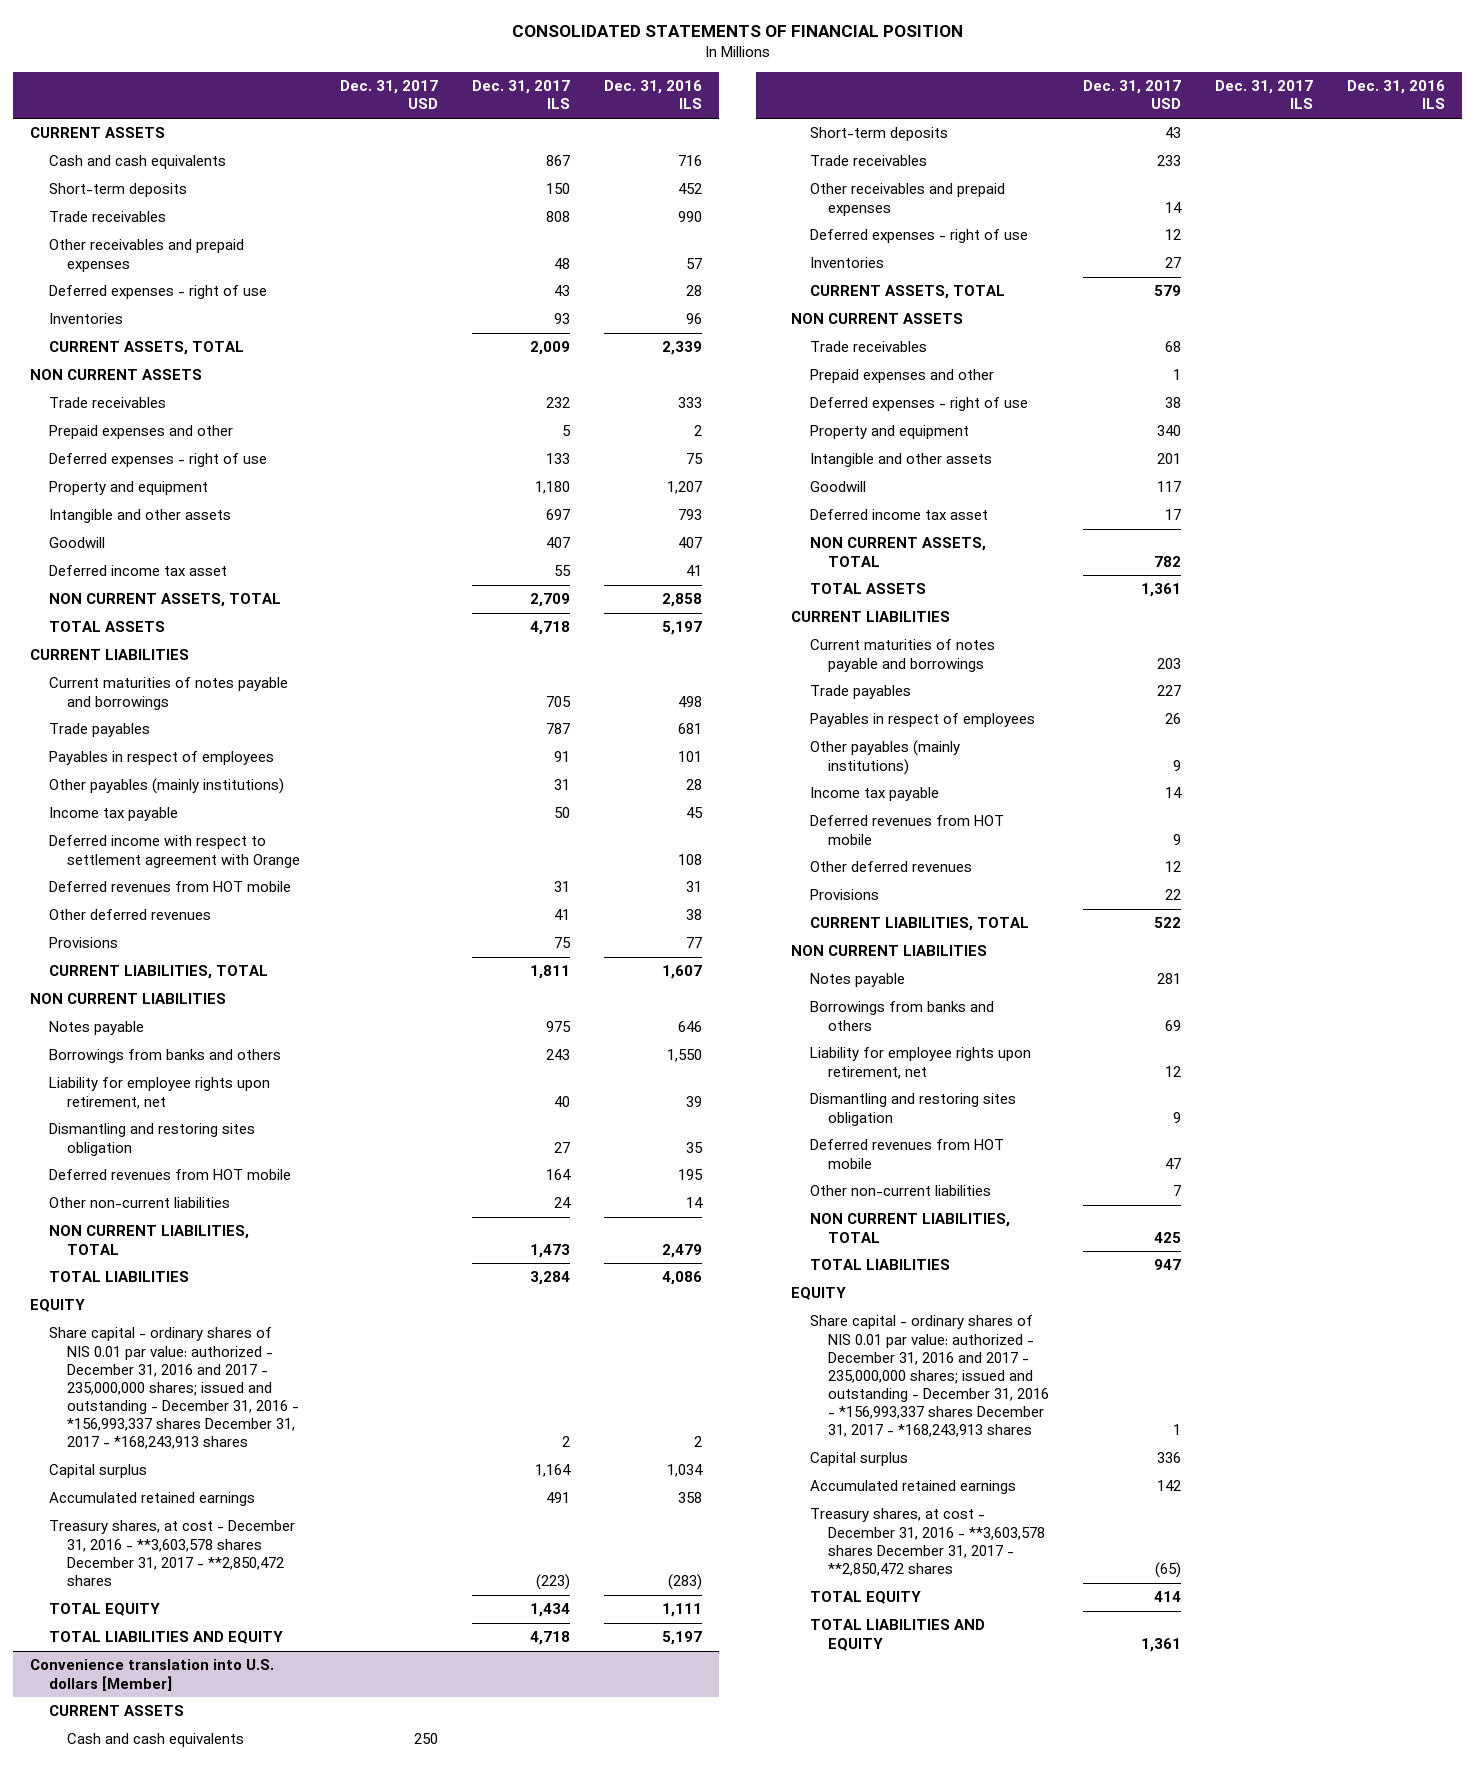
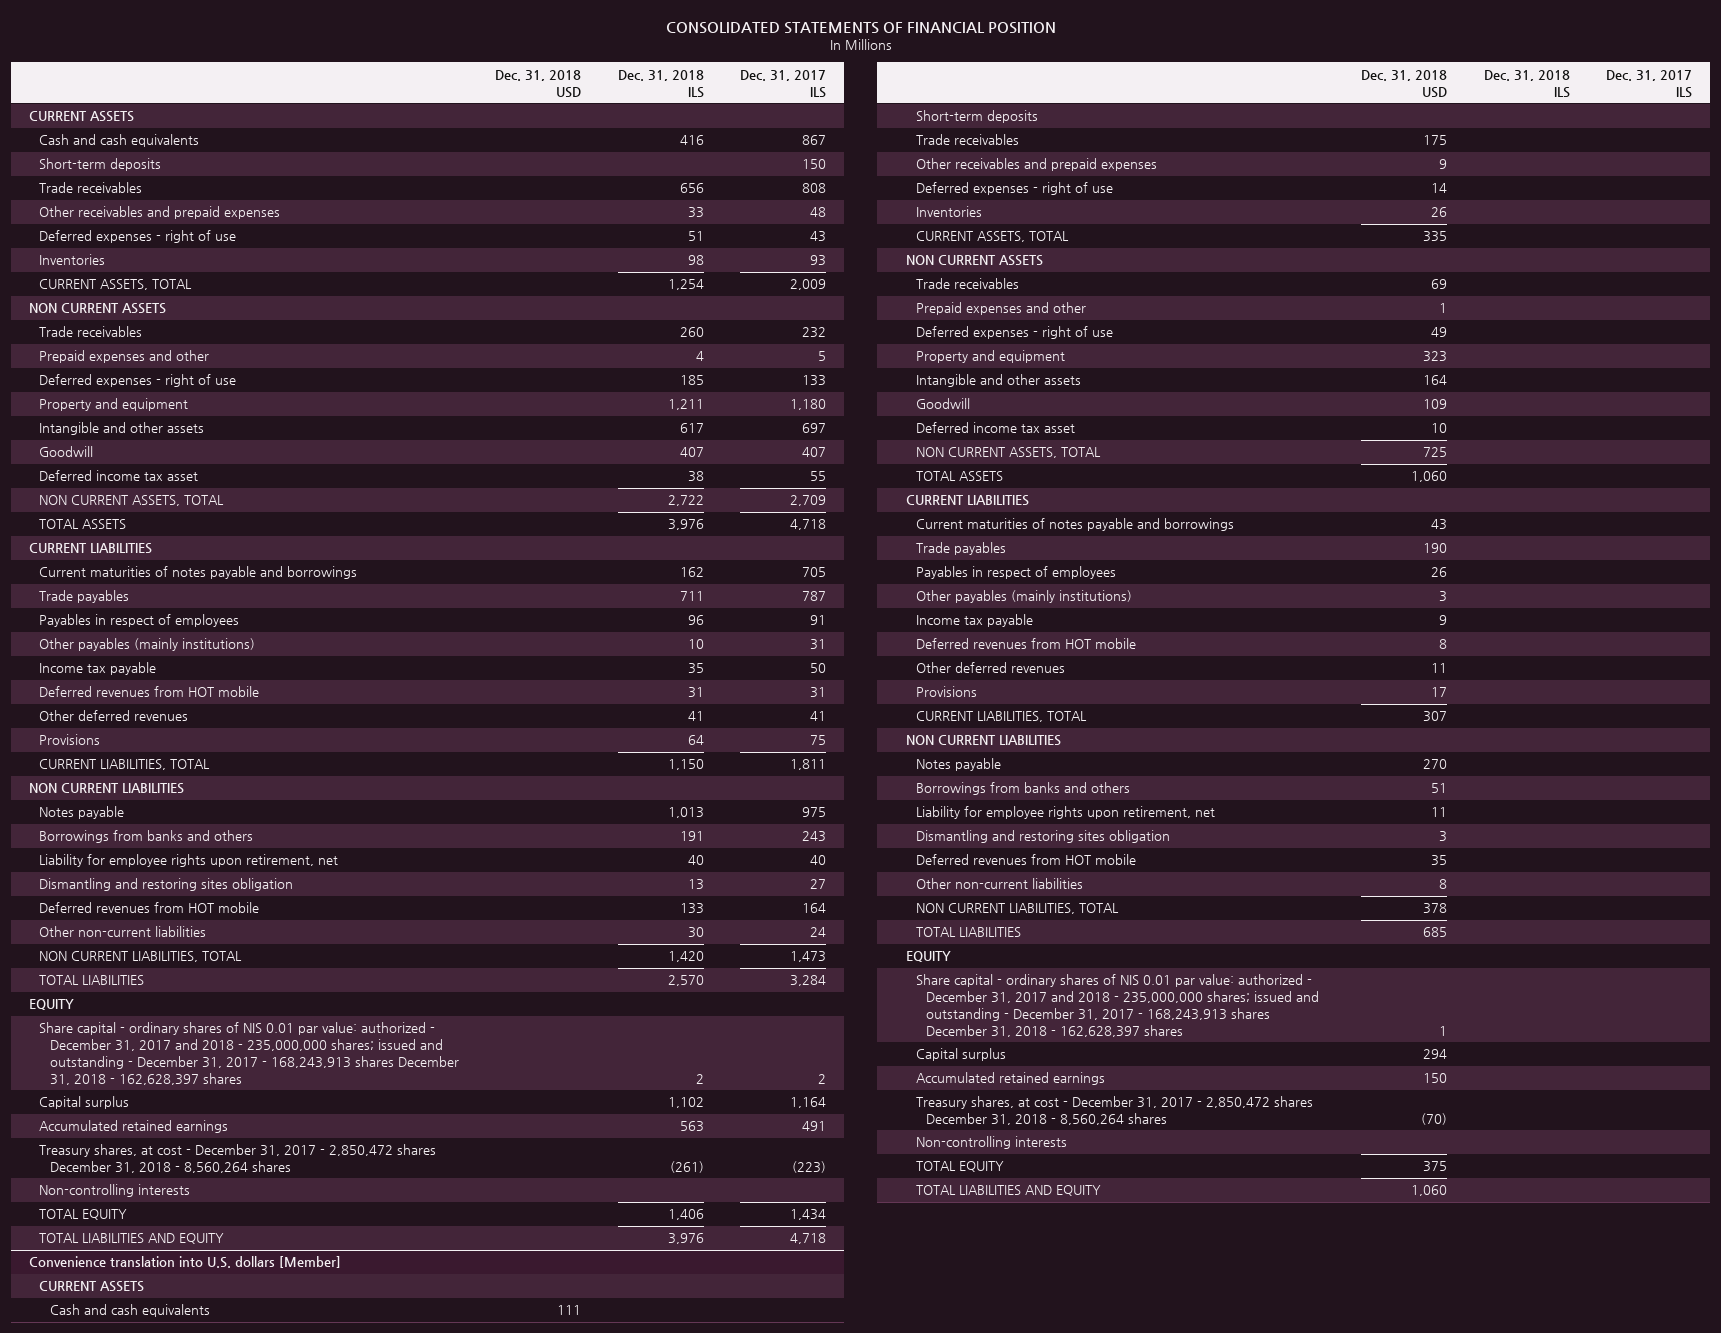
[339,80,438,110] Dec. 31, 2017 USD -> none
[603,80,702,110] Dec. 31, 2016 ILS -> none
none -> [495,69,582,98] Dec. 31, 2018 USD
none -> [617,69,704,98] Dec. 31, 2018 ILS
[48,835,300,868] Deferred income with respect to settlement agreement with Orange -> none
[48,1327,299,1450] Share capital - ordinary shares of NIS 0.01 par value: authorized - December 31, 2016 and 2017 - 235,000,000 shares; issued and outstanding - December 31, 2016 - *156,993,337 shares December 31, 2017 - *168,243,913 shares -> [39,1022,459,1085] Share capital - ordinary shares of NIS 0.01 par value: authorized - December 31, 2017 and 2018 - 235,000,000 shares; issued and outstanding - December 31, 2017 - 168,243,913 shares December 31, 2018 - 162,628,397 shares
[48,1520,295,1586] Treasury shares, at cost - December 31, 2016 - **3,603,578 shares December 31, 2017 - **2,850,472 shares -> [39,1144,437,1174] Treasury shares, at cost - December 31, 2017 - 2,850,472 shares December 31, 2018 - 8,560,264 shares
none -> [39,1184,191,1198] Non-controlling interests
[809,1315,1049,1438] Share capital - ordinary shares of NIS 0.01 par value: authorized - December 31, 2016 and 2017 - 235,000,000 shares; issued and outstanding - December 31, 2016 - *156,993,337 shares December 31, 2017 - *168,243,913 shares -> [915,974,1319,1037] Share capital - ordinary shares of NIS 0.01 par value: authorized - December 31, 2017 and 2018 - 235,000,000 shares; issued and outstanding - December 31, 2017 - 168,243,913 shares December 31, 2018 - 162,628,397 shares
[809,1508,1045,1576] Treasury shares, at cost - December 31, 2016 - **3,603,578 shares December 31, 2017 - **2,850,472 shares -> [915,1096,1313,1126] Treasury shares, at cost - December 31, 2017 - 2,850,472 shares December 31, 2018 - 8,560,264 shares
none -> [915,1136,1067,1150] Non-controlling interests

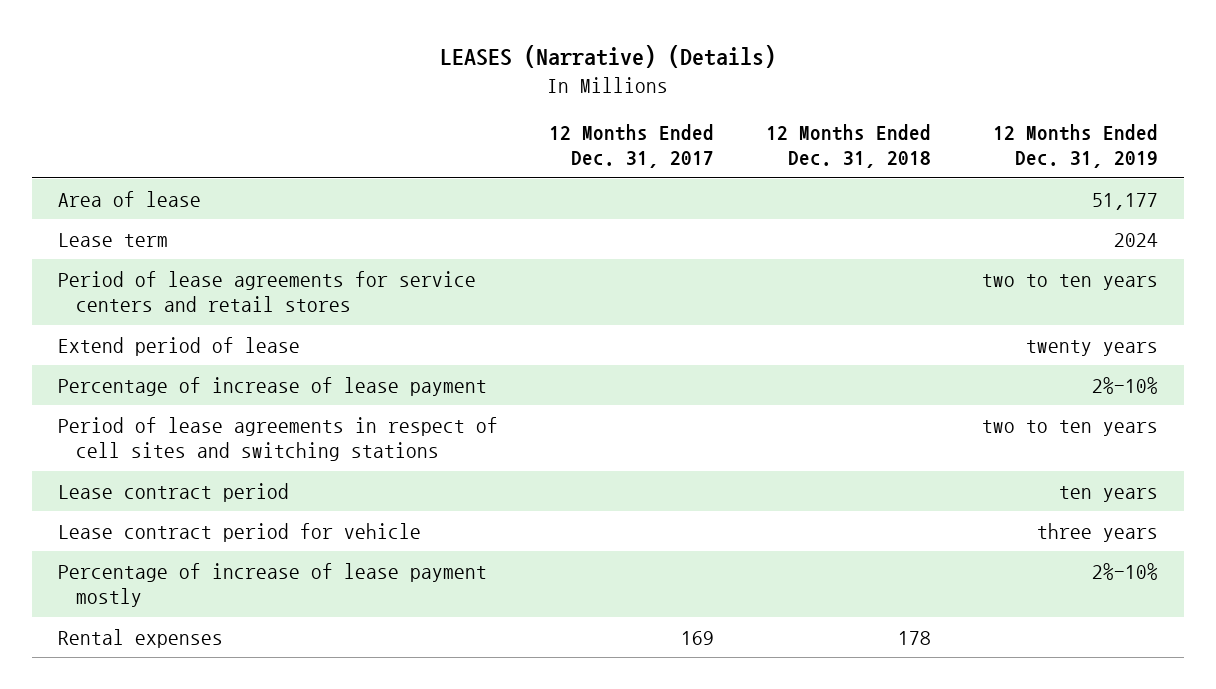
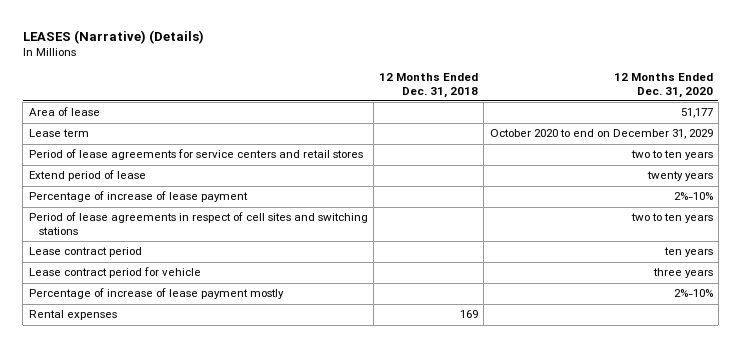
[549,123,715,169] 12 Months Ended Dec. 31, 2017 -> none
[992,123,1158,169] 12 Months Ended Dec. 31, 2019 -> none
none -> [613,73,713,98] 12 Months Ended Dec. 31, 2020
[897,630,931,645] 178 -> [460,310,479,319] 169

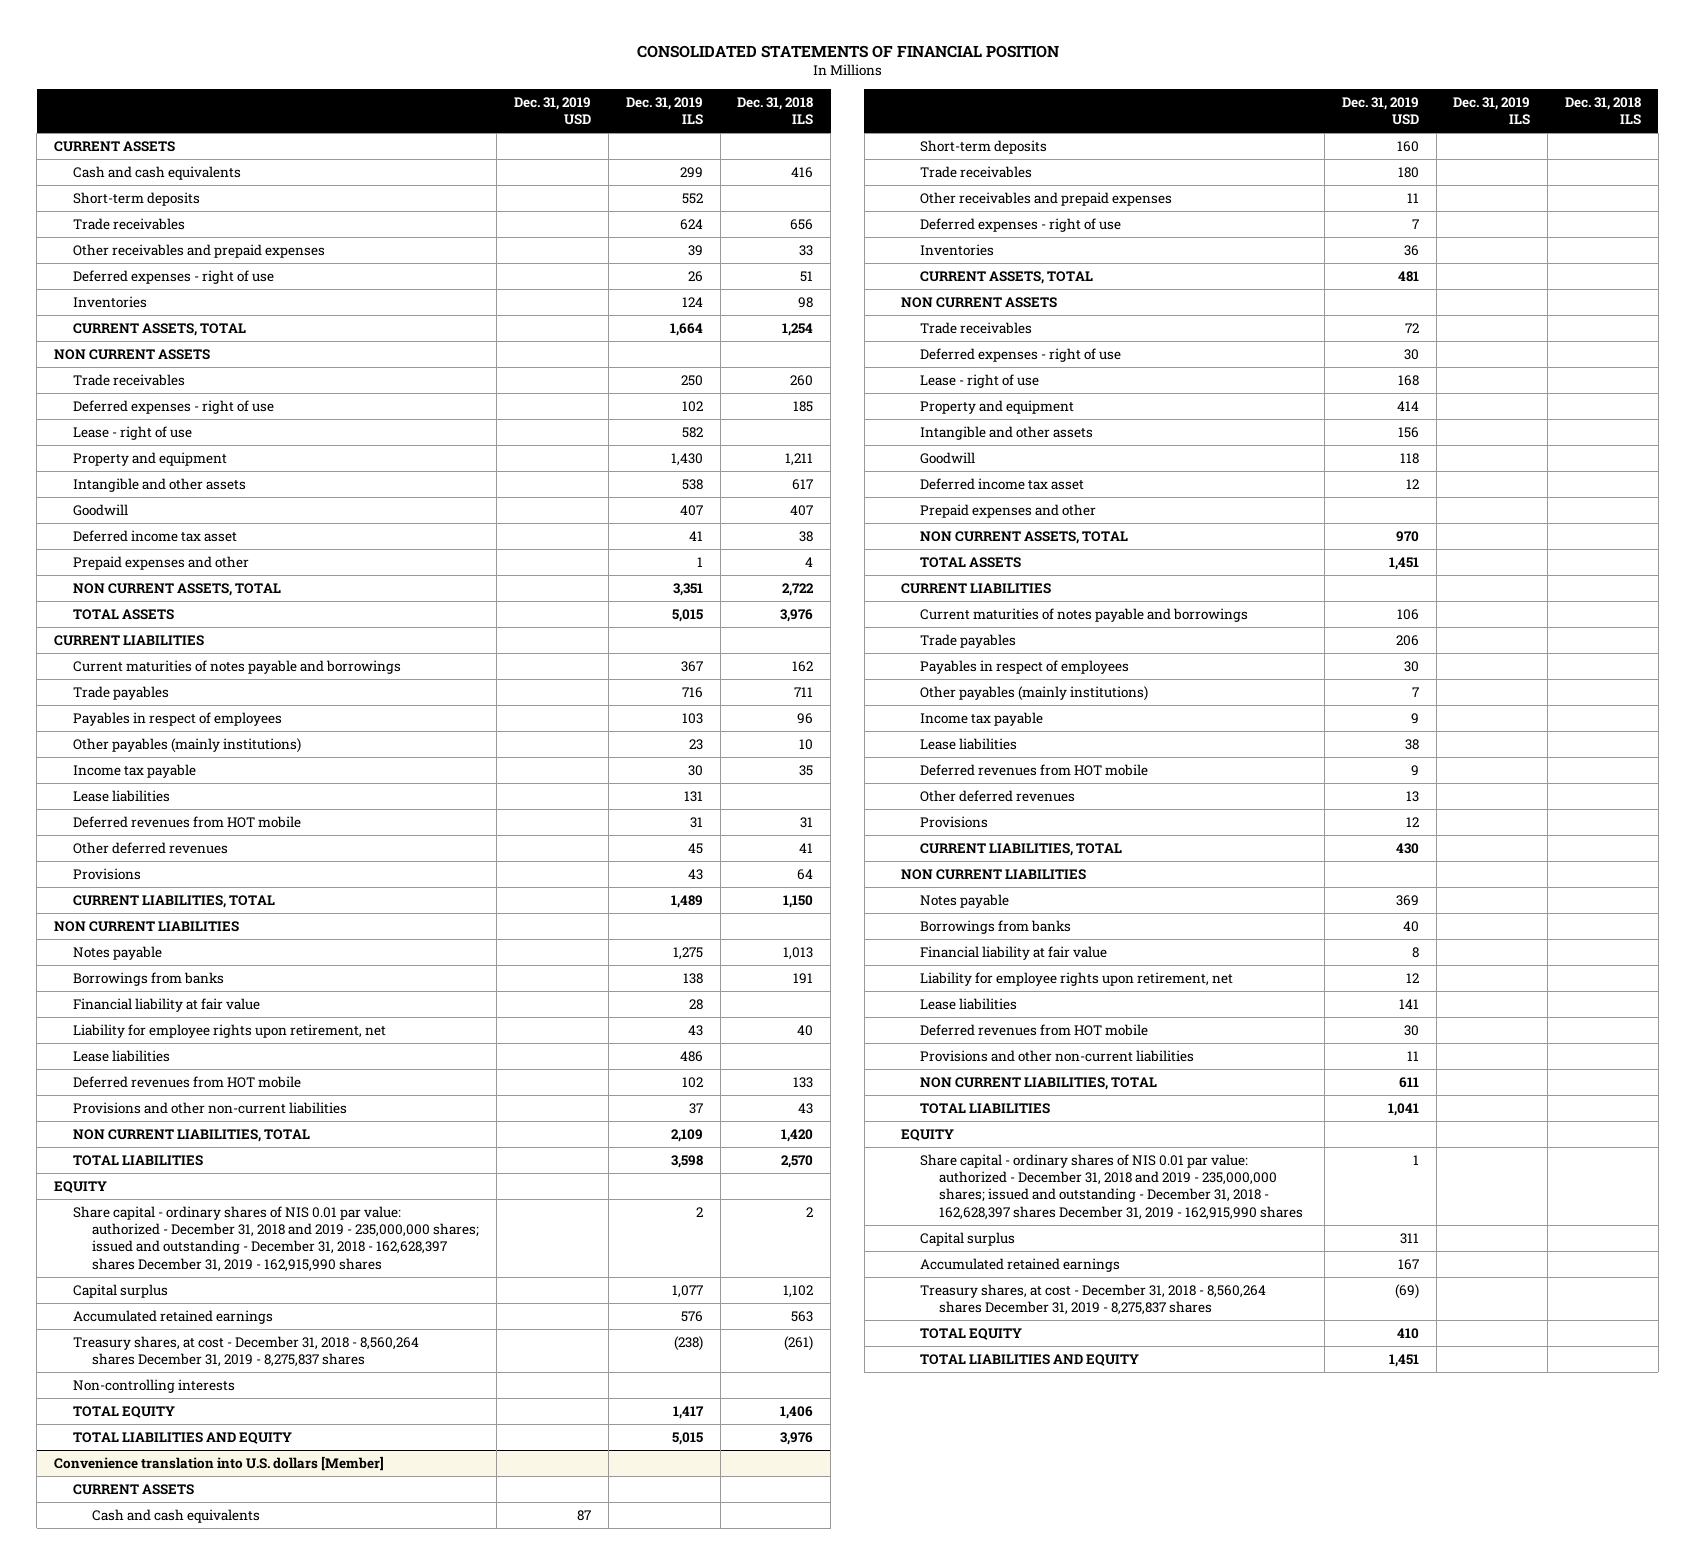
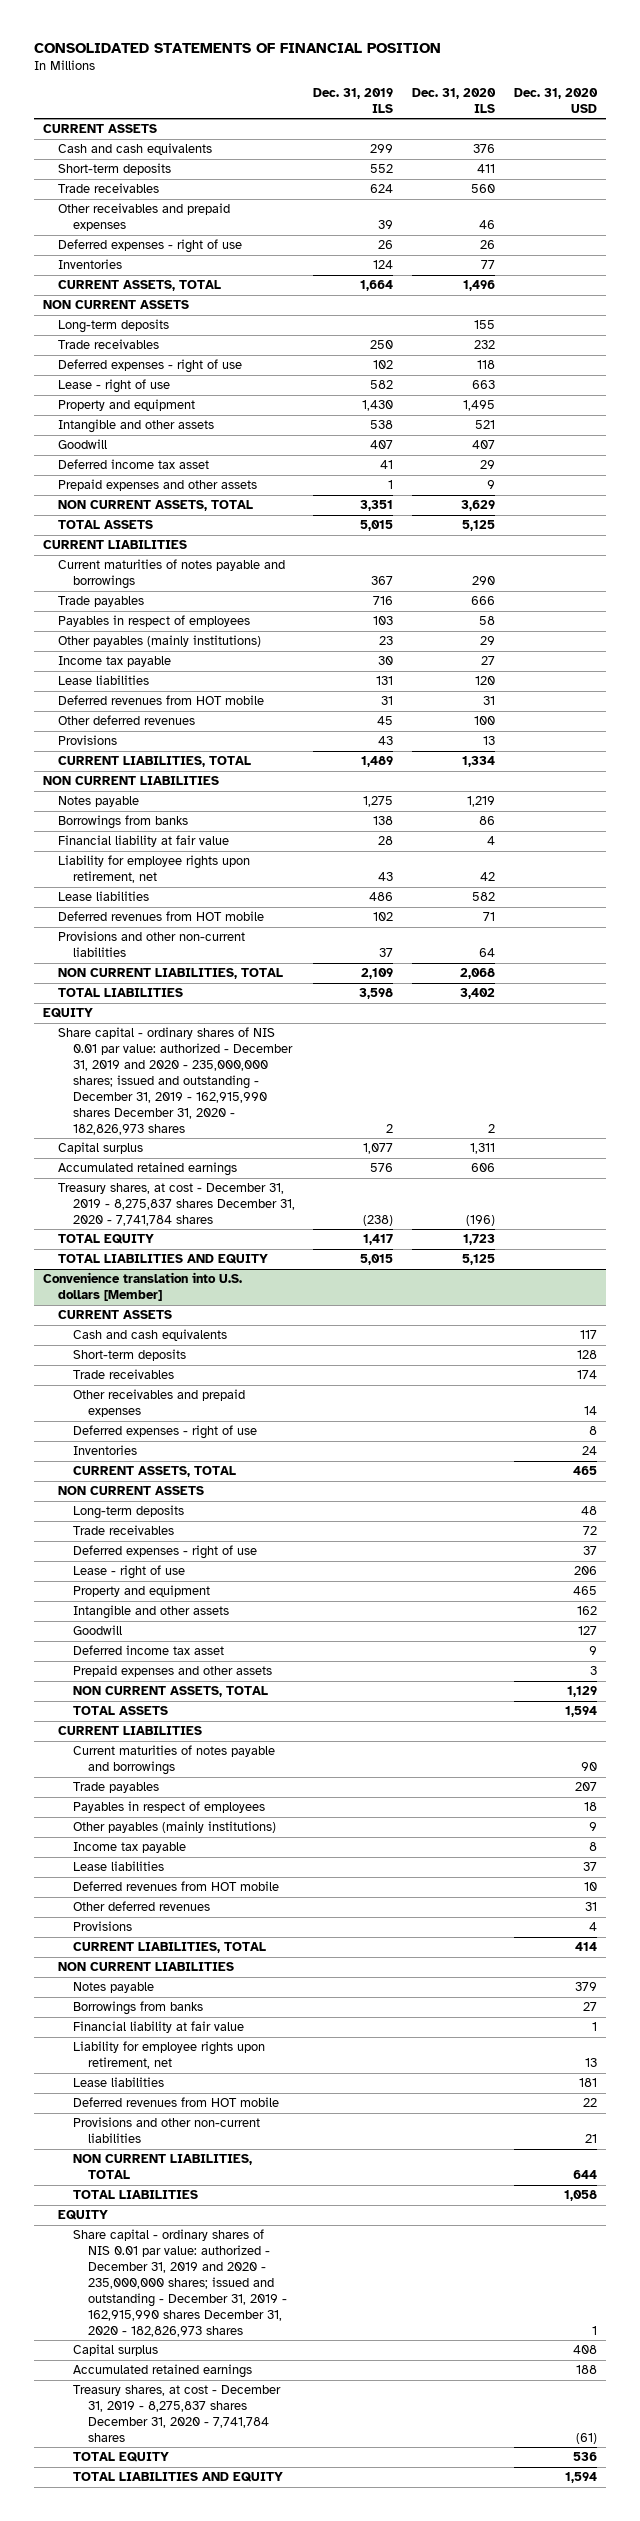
[514,96,592,125] Dec. 31, 2019 USD -> none
[737,96,814,125] Dec. 31, 2018 ILS -> none
none -> [412,87,497,113] Dec. 31, 2020 ILS
none -> [513,87,598,113] Dec. 31, 2020 USD
none -> [57,319,169,334] Long-term deposits
[73,555,250,570] Prepaid expenses and other -> [57,479,257,492] Prepaid expenses and other assets
[73,1205,480,1272] Share capital - ordinary shares of NIS 0.01 par value: authorized - December 31, 2018 and 2019 - 235,000,000 shares; issued and outstanding - December 31, 2018 - 162,628,397 shares December 31, 2019 - 162,915,990 shares -> [57,1027,293,1135] Share capital - ordinary shares of NIS 0.01 par value: authorized - December 31, 2019 and 2020 - 235,000,000 shares; issued and outstanding - December 31, 2019 - 162,915,990 shares December 31, 2020 - 182,826,973 shares
[73,1378,236,1393] Non-controlling interests -> none
[73,1335,420,1368] Treasury shares, at cost - December 31, 2018 - 8,560,264 shares December 31, 2019 - 8,275,837 shares -> [57,1183,295,1226] Treasury shares, at cost - December 31, 2019 - 8,275,837 shares December 31, 2020 - 7,741,784 shares
none -> [72,1505,184,1520] Long-term deposits
[920,503,1097,518] Prepaid expenses and other -> [72,1665,272,1678] Prepaid expenses and other assets
[920,1153,1304,1220] Share capital - ordinary shares of NIS 0.01 par value: authorized - December 31, 2018 and 2019 - 235,000,000 shares; issued and outstanding - December 31, 2018 - 162,628,397 shares December 31, 2019 - 162,915,990 shares -> [72,2229,287,2337] Share capital - ordinary shares of NIS 0.01 par value: authorized - December 31, 2019 and 2020 - 235,000,000 shares; issued and outstanding - December 31, 2019 - 162,915,990 shares December 31, 2020 - 182,826,973 shares
[920,1283,1267,1316] Treasury shares, at cost - December 31, 2018 - 8,560,264 shares December 31, 2019 - 8,275,837 shares -> [72,2385,281,2442] Treasury shares, at cost - December 31, 2019 - 8,275,837 shares December 31, 2020 - 7,741,784 shares

